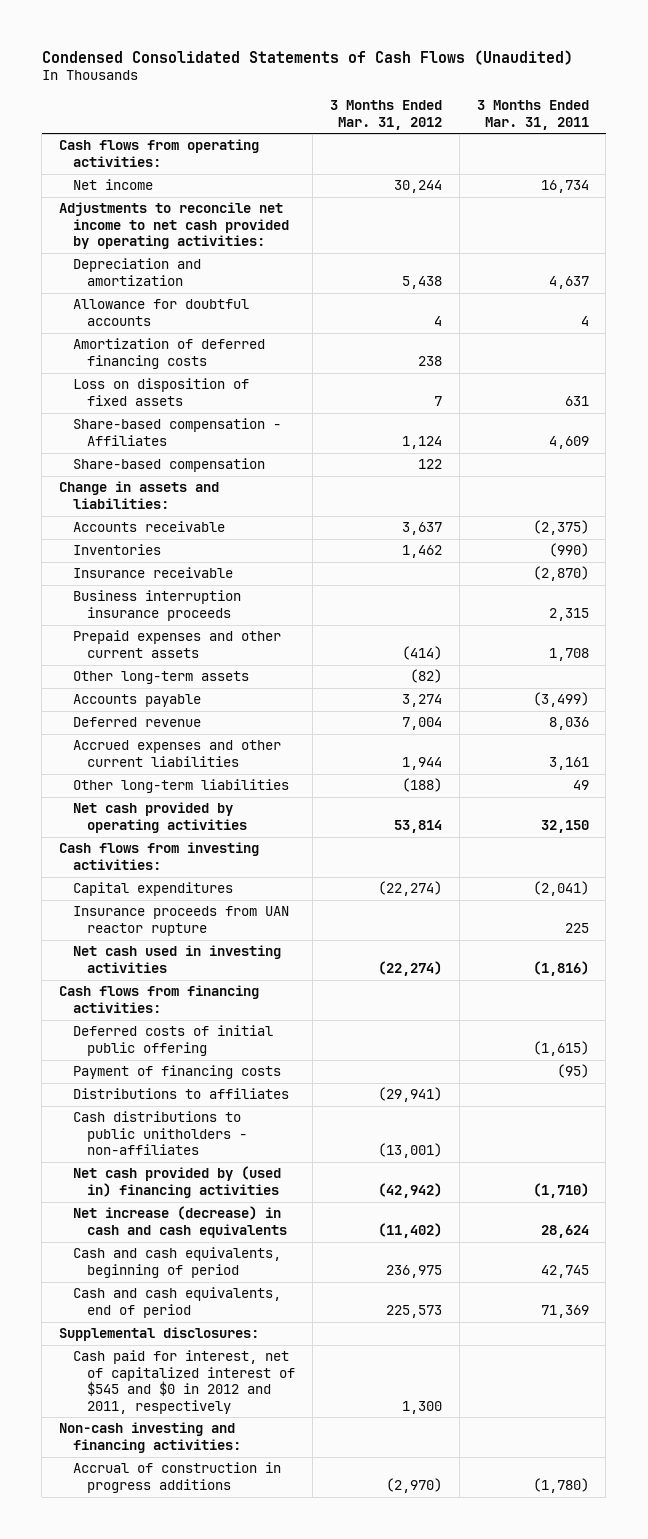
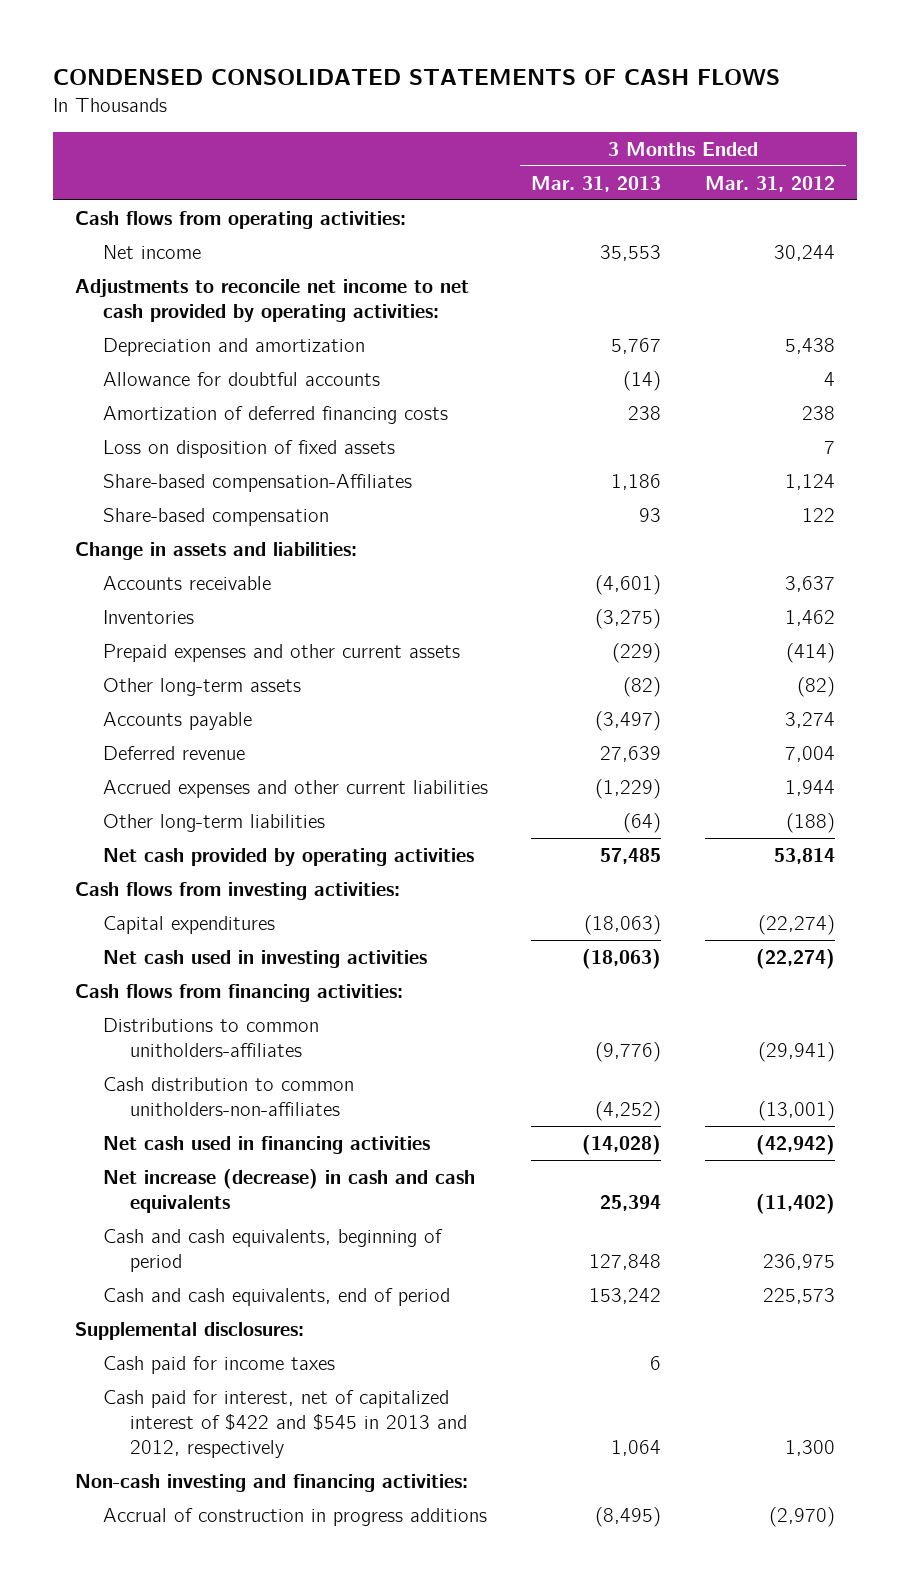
[41,49,573,65] Condensed Consolidated Statements of Cash Flows (Unaudited) -> [53,68,781,85] CONDENSED CONSOLIDATED STATEMENTS OF CASH FLOWS
[476,100,589,130] 3 Months Ended Mar. 31, 2011 -> none
none -> [531,175,662,192] Mar. 31, 2013
[73,418,282,446] Share-based compensation - Affiliates -> [102,473,412,492] Share-based compensation-Affiliates
[73,567,234,579] Insurance receivable -> none
[73,590,242,621] Business interruption insurance proceeds -> none
[73,906,290,936] Insurance proceeds from UAN reactor rupture -> none
[73,1025,274,1056] Deferred costs of initial public offering -> none
[73,1065,282,1080] Payment of financing costs -> none
[73,1088,290,1100] Distributions to affiliates -> [102,1017,319,1057] Distributions to common unitholders-affiliates
[73,1111,248,1156] Cash distributions to public unitholders - non-affiliates -> [102,1076,354,1116] Cash distribution to common unitholders-non-affiliates
[73,1166,282,1198] Net cash provided by (used in) financing activities -> [102,1135,430,1154] Net cash used in financing activities
none -> [102,1355,335,1374] Cash paid for income taxes
[73,1350,296,1414] Cash paid for interest, net of capitalized interest of $545 and $0 in 2012 and 2011, respectively -> [102,1389,467,1458] Cash paid for interest, net of capitalized interest of $422 and $545 in 2013 and 2012, respectively

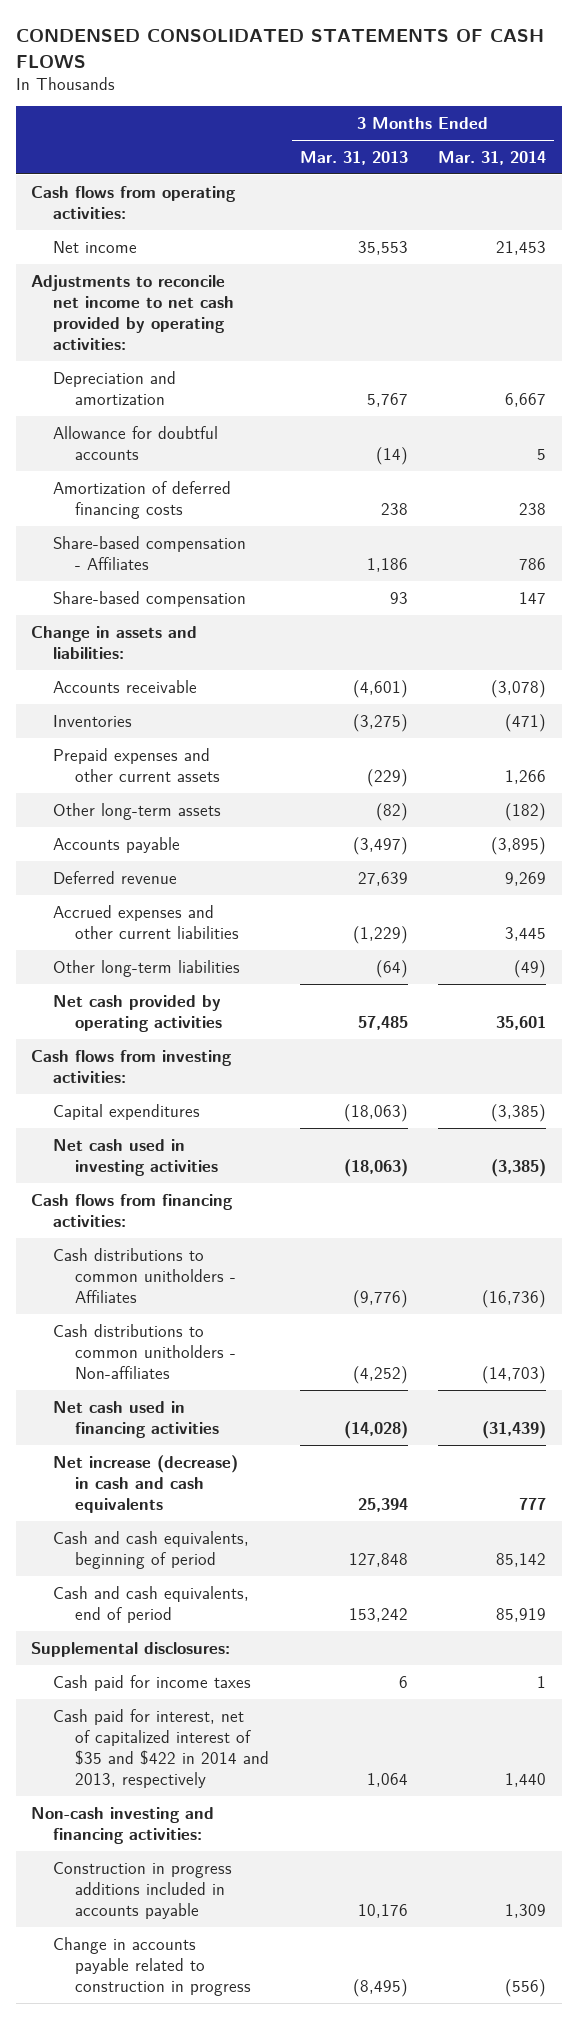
[705,175,836,192] Mar. 31, 2012 -> none
none -> [438,150,547,165] Mar. 31, 2014
[102,439,395,458] Loss on disposition of fixed assets -> none
[102,473,412,492] Share-based compensation-Affiliates -> [53,535,247,570] Share-based compensation - Affiliates
[102,1017,319,1057] Distributions to common unitholders-affiliates -> [53,1247,237,1304] Cash distributions to common unitholders - Affiliates
[102,1076,354,1116] Cash distribution to common unitholders-non-affiliates -> [53,1323,237,1380] Cash distributions to common unitholders - Non-affiliates
[102,1389,467,1458] Cash paid for interest, net of capitalized interest of $422 and $545 in 2013 and 2012, respectively -> [53,1708,270,1789] Cash paid for interest, net of capitalized interest of $35 and $422 in 2014 and 2013, respectively
[102,1507,487,1526] Accrual of construction in progress additions -> [53,1861,233,1920] Construction in progress additions included in accounts payable
[595,1506,662,1527] (8,495) -> [357,1904,408,1919] 10,176
none -> [53,1936,252,1997] Change in accounts payable related to construction in progress

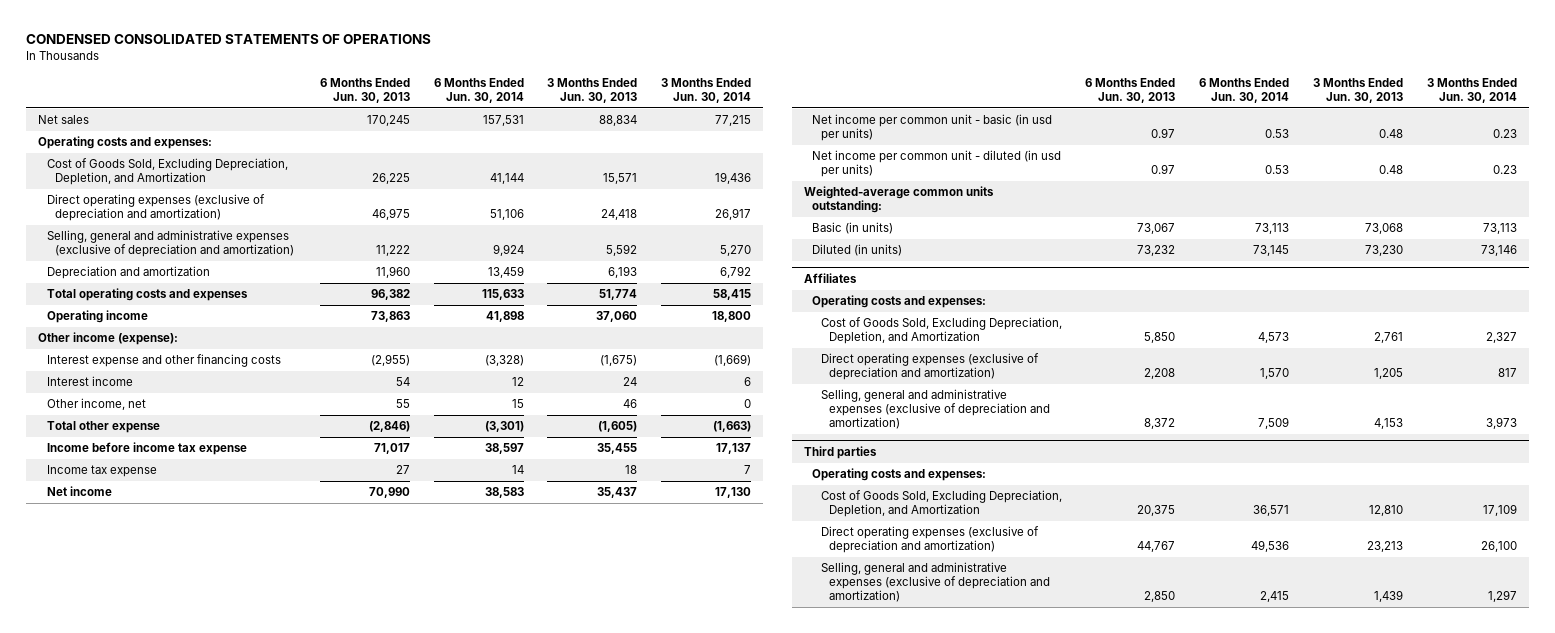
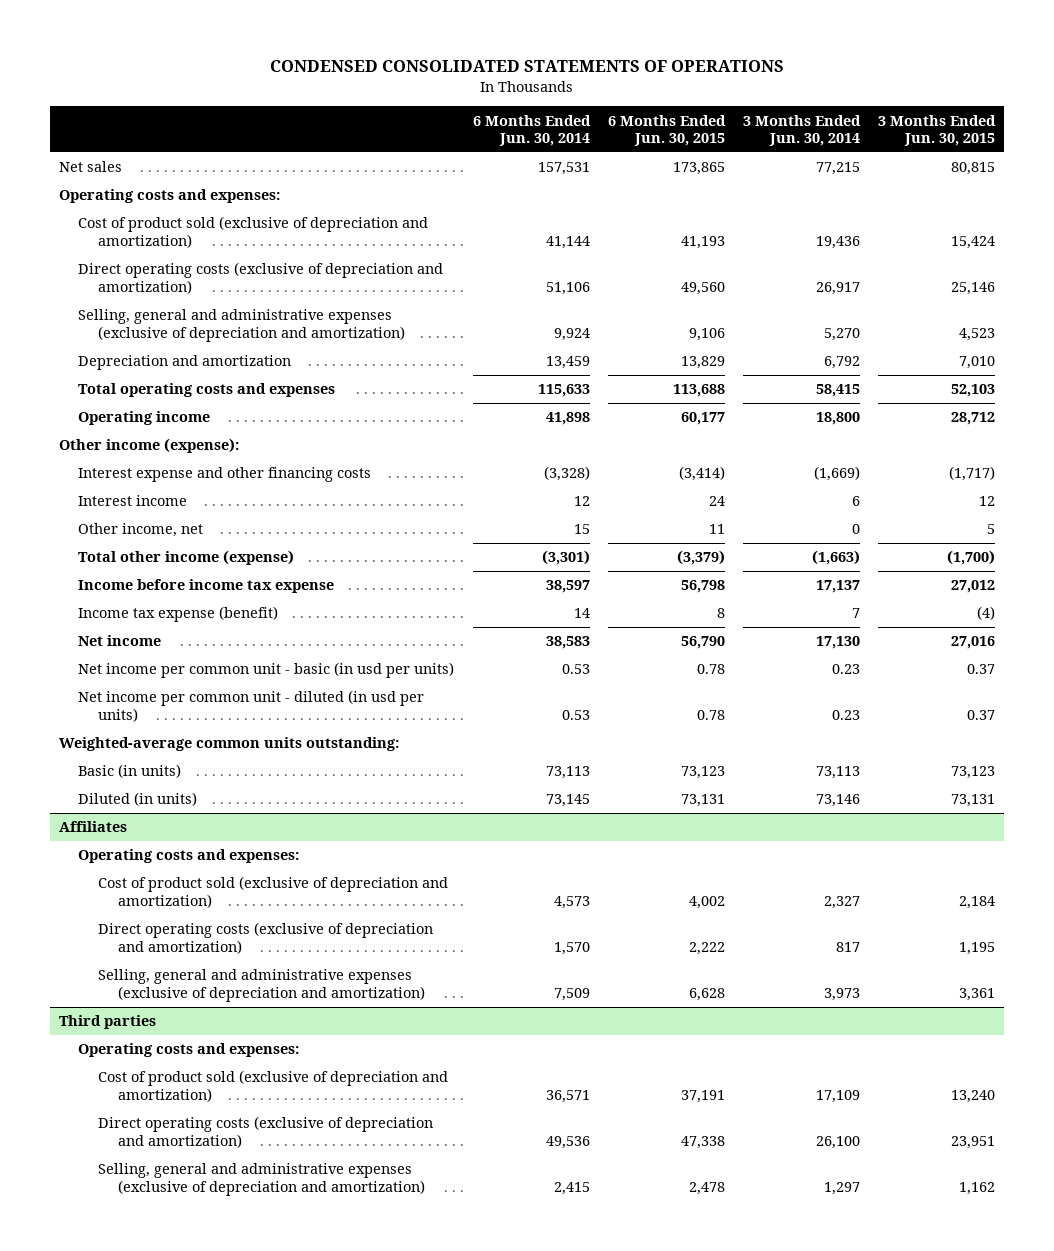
[319,77,410,103] 6 Months Ended Jun. 30, 2013 -> none
[547,77,638,103] 3 Months Ended Jun. 30, 2013 -> none
none -> [607,114,726,147] 6 Months Ended Jun. 30, 2015
none -> [878,114,997,147] 3 Months Ended Jun. 30, 2015
[46,158,288,186] Cost of Goods Sold, Excluding Depreciation, Depletion, and Amortization -> [78,216,429,248] Cost of product sold (exclusive of depreciation and amortization)
[46,194,265,222] Direct operating expenses (exclusive of depreciation and amortization) -> [78,262,444,294] Direct operating costs (exclusive of depreciation and amortization)
[46,421,160,434] Total other expense -> [78,550,295,566] Total other income (expense)
[46,465,157,478] Income tax expense -> [78,606,279,623] Income tax expense (benefit)
[820,317,1062,345] Cost of Goods Sold, Excluding Depreciation, Depletion, and Amortization -> [98,876,449,908] Cost of product sold (exclusive of depreciation and amortization)
[820,353,1039,381] Direct operating expenses (exclusive of depreciation and amortization) -> [98,922,434,954] Direct operating costs (exclusive of depreciation and amortization)
[820,490,1062,518] Cost of Goods Sold, Excluding Depreciation, Depletion, and Amortization -> [98,1070,449,1102] Cost of product sold (exclusive of depreciation and amortization)
[820,526,1039,554] Direct operating expenses (exclusive of depreciation and amortization) -> [98,1116,434,1148] Direct operating costs (exclusive of depreciation and amortization)

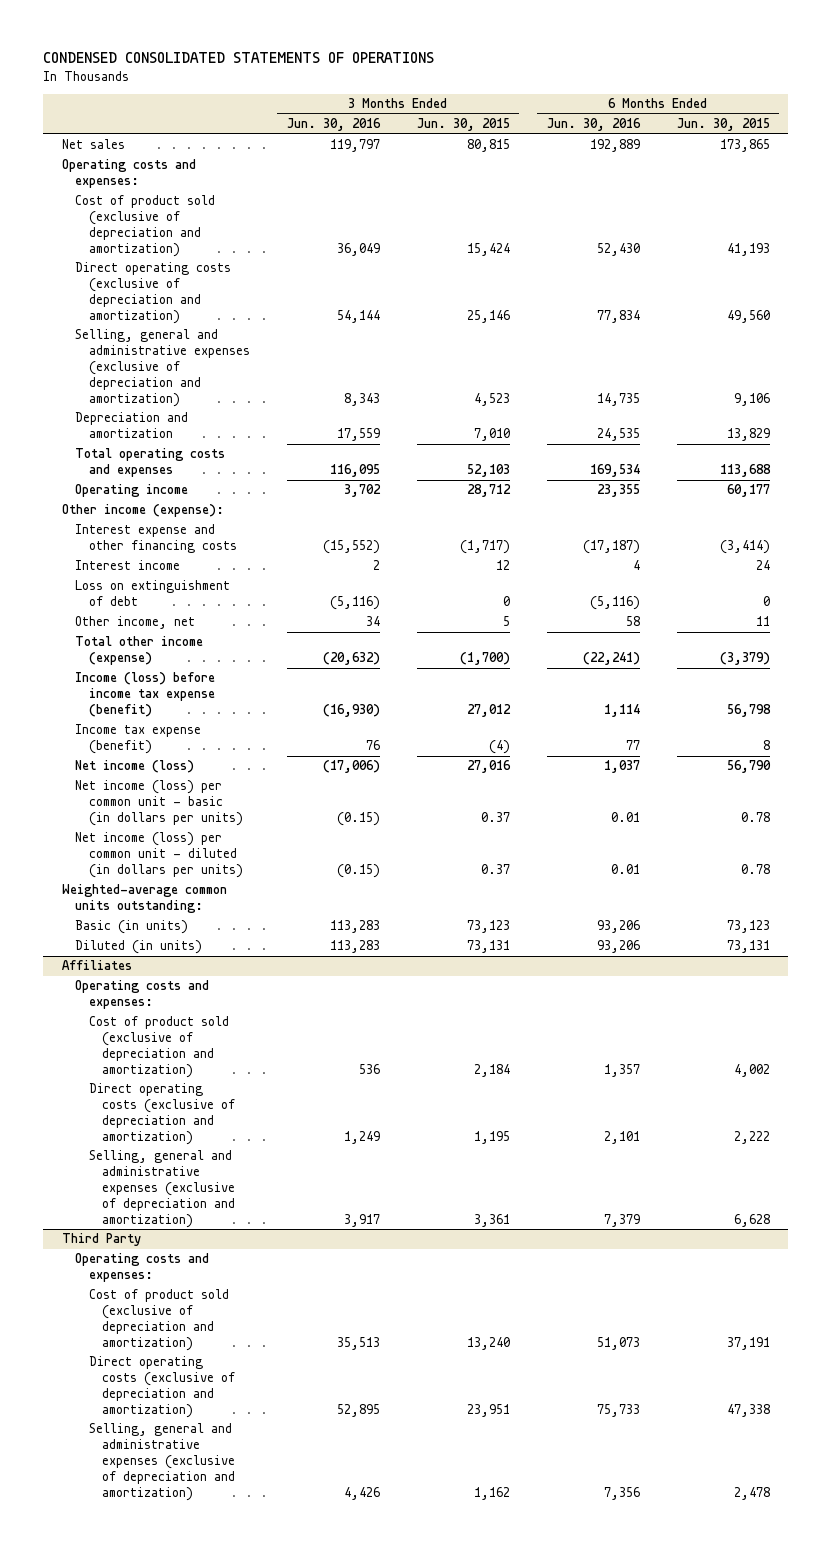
[472,114,591,147] 6 Months Ended Jun. 30, 2014 -> none
[743,114,862,147] 3 Months Ended Jun. 30, 2014 -> none
none -> [286,118,381,132] Jun. 30, 2016
none -> [546,118,641,132] Jun. 30, 2016
none -> [75,580,231,607] Loss on extinguishment of debt
[78,579,335,594] Income before income tax expense -> [75,672,216,718] Income (loss) before income tax expense (benefit)
[78,635,162,647] Net income -> [75,760,195,774] Net income (loss)
[78,662,455,679] Net income per common unit - basic (in usd per units) -> [75,780,243,827] Net income (loss) per common unit - basic (in dollars per units)
[78,690,425,722] Net income per common unit - diluted (in usd per units) -> [75,832,243,879] Net income (loss) per common unit - diluted (in dollars per units)
[58,1015,156,1030] Third parties -> none
none -> [61,1233,141,1247] Third Party

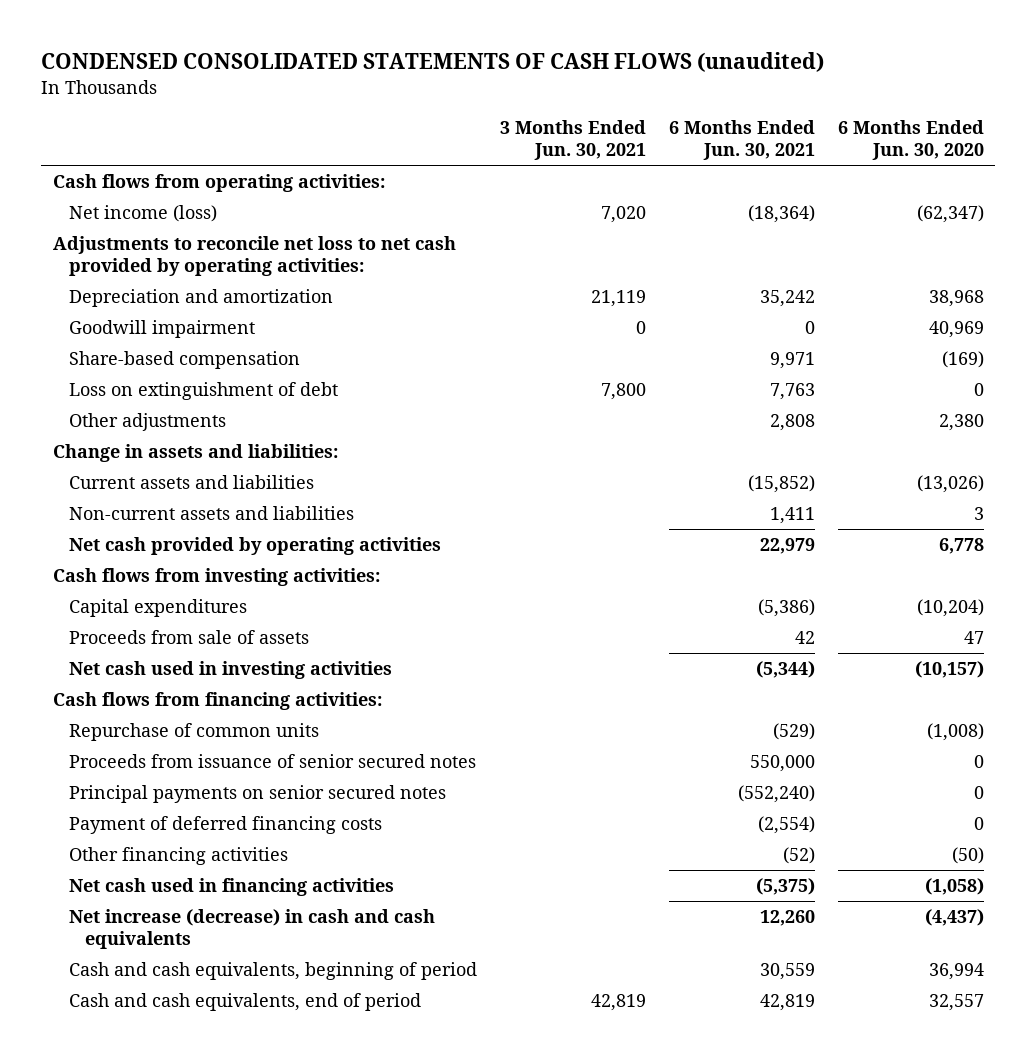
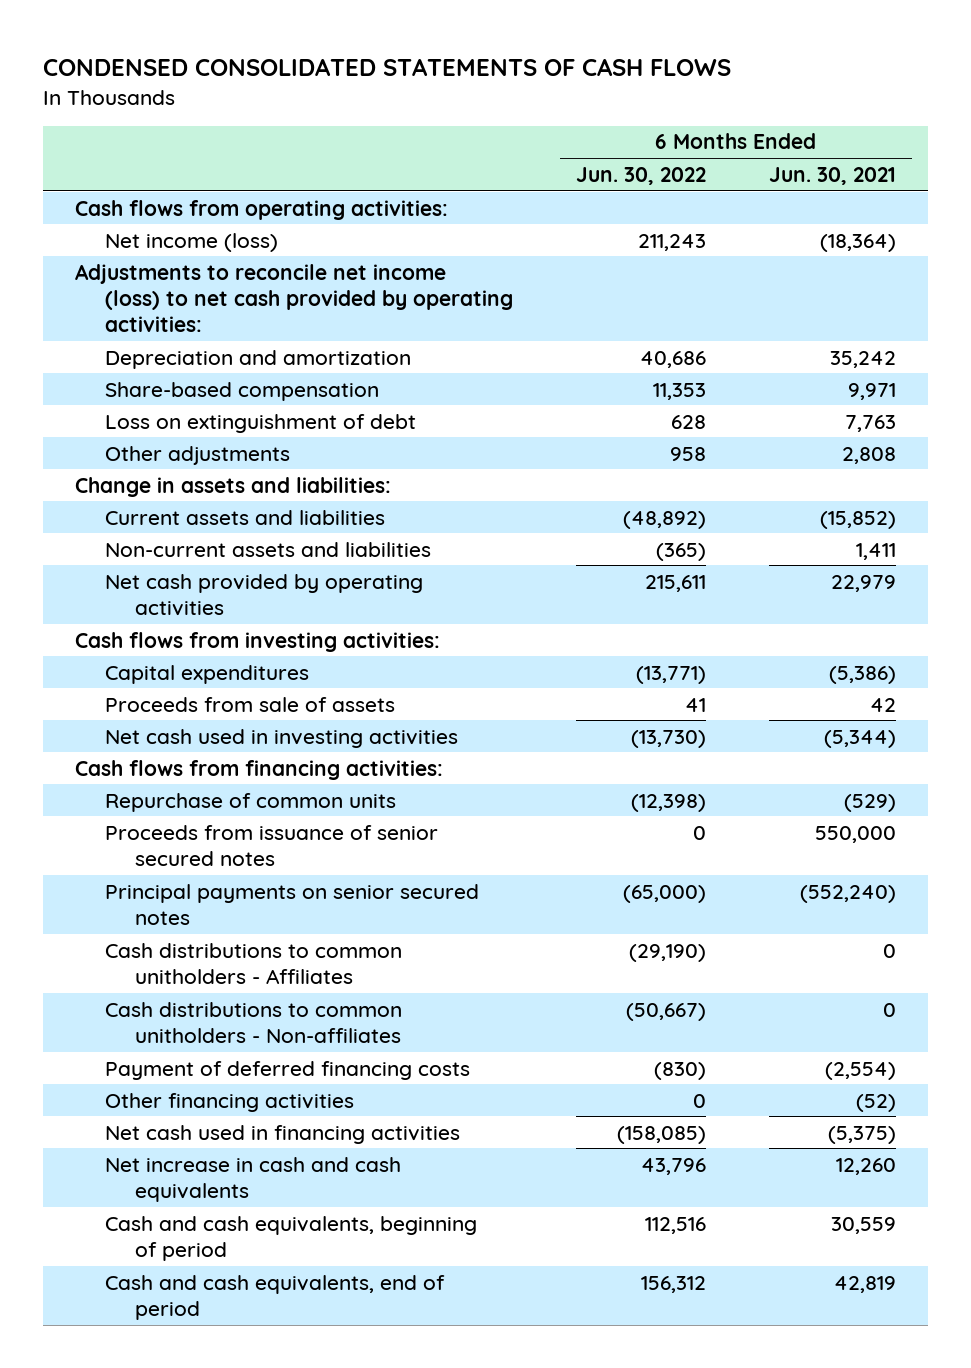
[41,52,825,73] CONDENSED CONSOLIDATED STATEMENTS OF CASH FLOWS (unaudited) -> [43,58,732,77] CONDENSED CONSOLIDATED STATEMENTS OF CASH FLOWS
[499,120,646,161] 3 Months Ended Jun. 30, 2021 -> none
[837,120,984,161] 6 Months Ended Jun. 30, 2020 -> none
none -> [576,166,707,185] Jun. 30, 2022
[52,236,456,277] Adjustments to reconcile net loss to net cash provided by operating activities: -> [74,263,513,333] Adjustments to reconcile net income (loss) to net cash provided by operating activities:
[68,320,255,339] Goodwill impairment -> none
none -> [104,942,402,984] Cash distributions to common unitholders - Affiliates
none -> [104,1001,402,1043] Cash distributions to common unitholders - Non-affiliates
[68,909,435,950] Net increase (decrease) in cash and cash equivalents -> [104,1156,401,1202] Net increase in cash and cash equivalents

